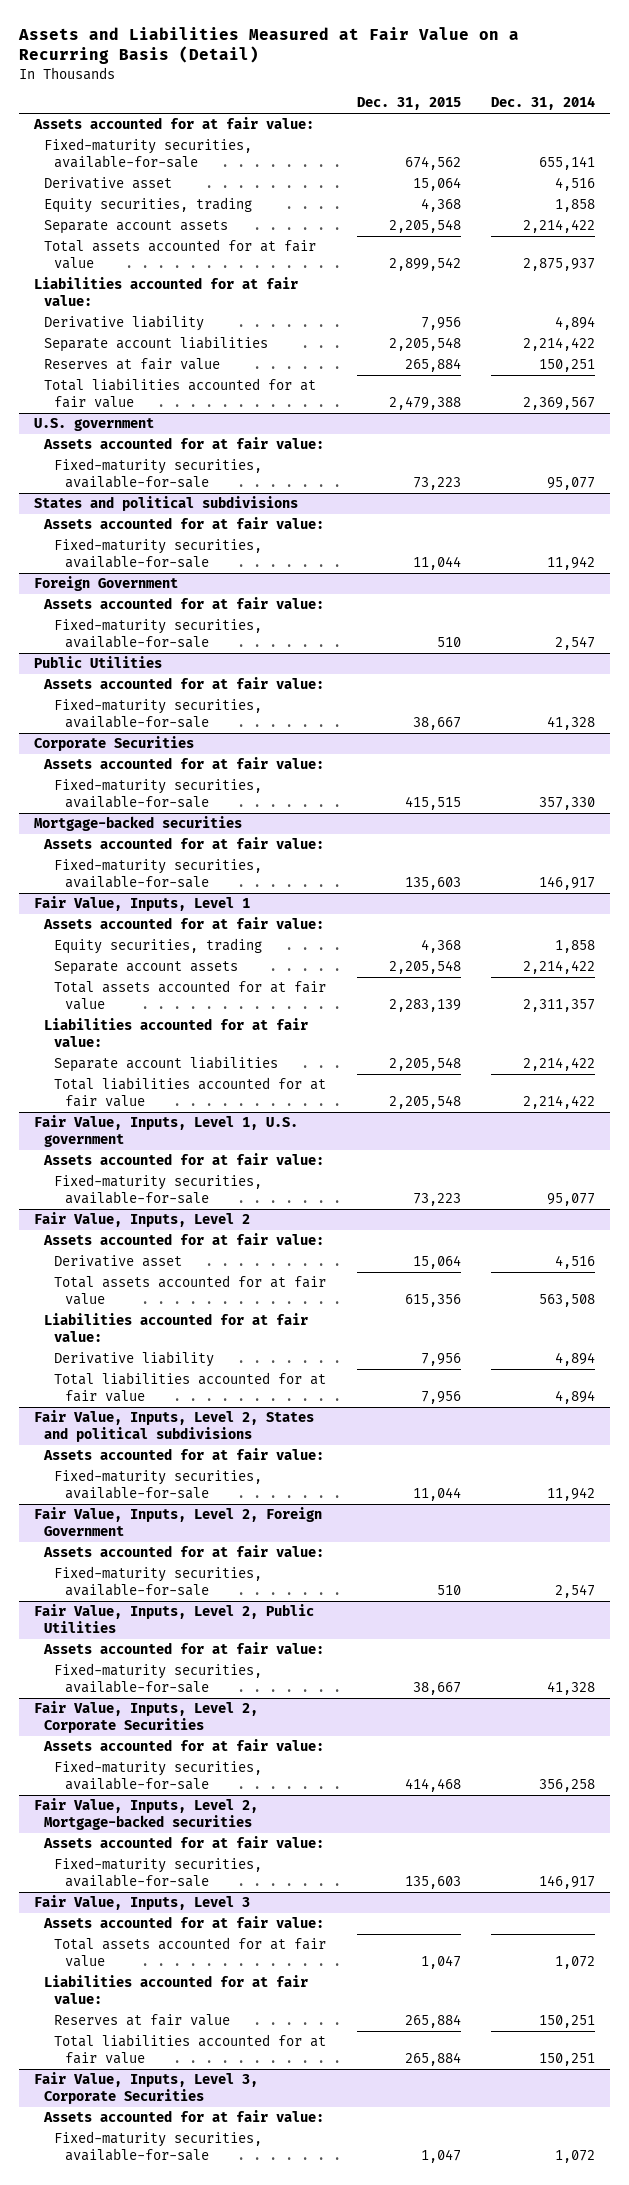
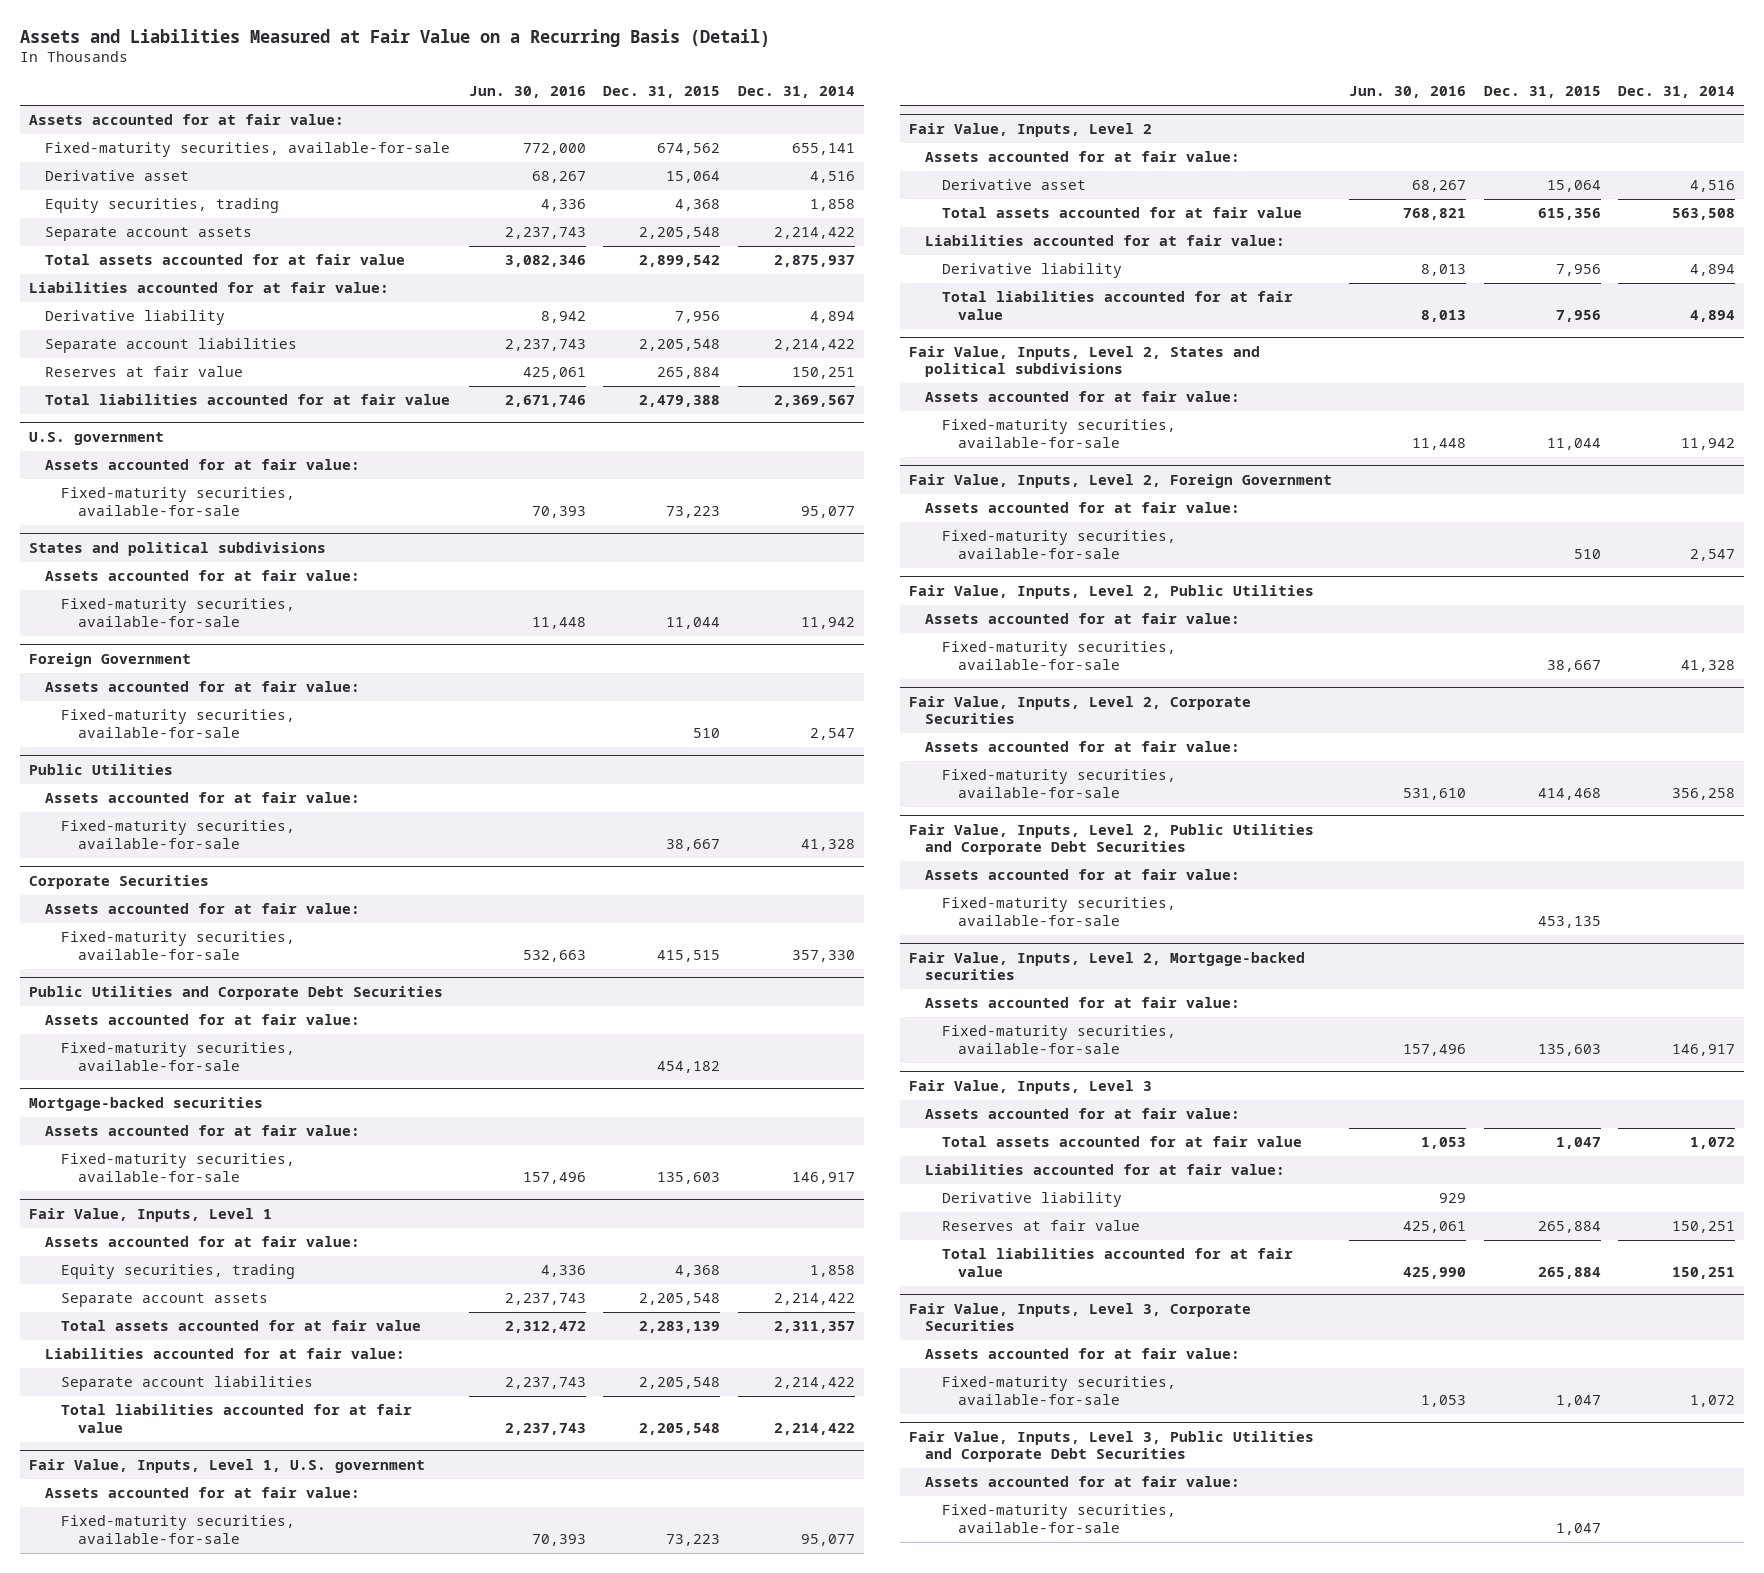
none -> [469,86,587,99] Jun. 30, 2016
none -> [28,986,443,1001] Public Utilities and Corporate Debt Securities
none -> [45,1014,361,1026] Assets accounted for at fair value:
none -> [61,1042,296,1071] Fixed-maturity securities, available-for-sale
none -> [908,824,1314,856] Fair Value, Inputs, Level 2, Public Utilities and Corporate Debt Securities
none -> [925,869,1241,881] Assets accounted for at fair value:
none -> [941,897,1176,926] Fixed-maturity securities, available-for-sale
none -> [941,1192,1122,1208] Derivative liability
none -> [908,1431,1314,1463] Fair Value, Inputs, Level 3, Public Utilities and Corporate Debt Securities
none -> [925,1476,1241,1488] Assets accounted for at fair value:
none -> [941,1504,1176,1533] Fixed-maturity securities, available-for-sale

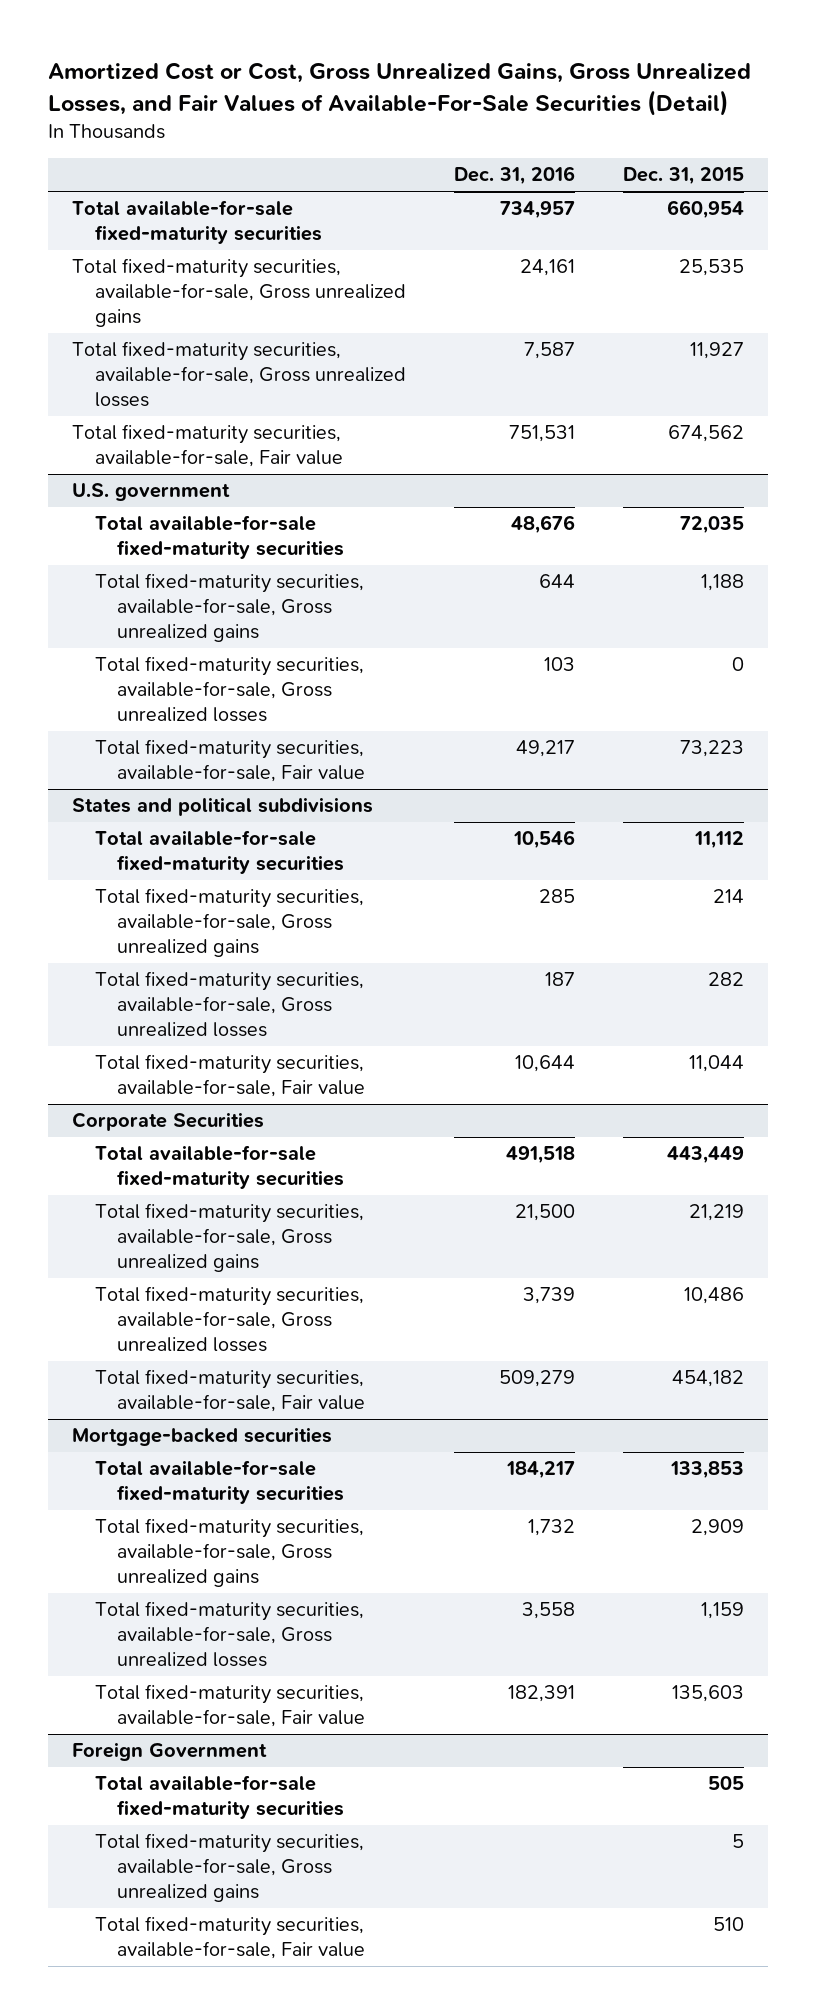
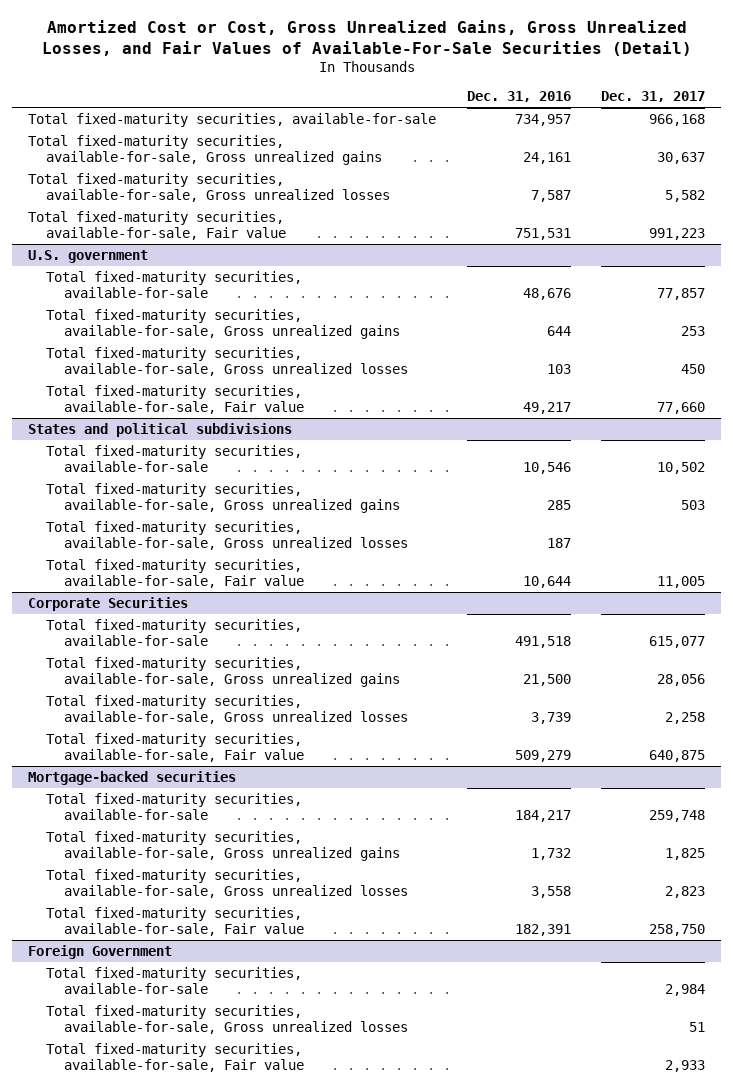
[622,167,744,186] Dec. 31, 2015 -> none
none -> [601,91,706,103] Dec. 31, 2017
[72,200,322,245] Total available-for-sale fixed-maturity securities -> [27,112,436,127] Total fixed-maturity securities, available-for-sale
[94,515,345,560] Total available-for-sale fixed-maturity securities -> [46,270,303,299] Total fixed-maturity securities, available-for-sale
[94,830,345,875] Total available-for-sale fixed-maturity securities -> [46,444,303,473] Total fixed-maturity securities, available-for-sale
[94,1145,345,1190] Total available-for-sale fixed-maturity securities -> [46,618,303,647] Total fixed-maturity securities, available-for-sale
[94,1460,345,1505] Total available-for-sale fixed-maturity securities -> [46,792,303,821] Total fixed-maturity securities, available-for-sale
[94,1775,345,1820] Total available-for-sale fixed-maturity securities -> [46,966,303,995] Total fixed-maturity securities, available-for-sale
[94,1833,364,1903] Total fixed-maturity securities, available-for-sale, Gross unrealized gains -> [46,1004,409,1035] Total fixed-maturity securities, available-for-sale, Gross unrealized losses

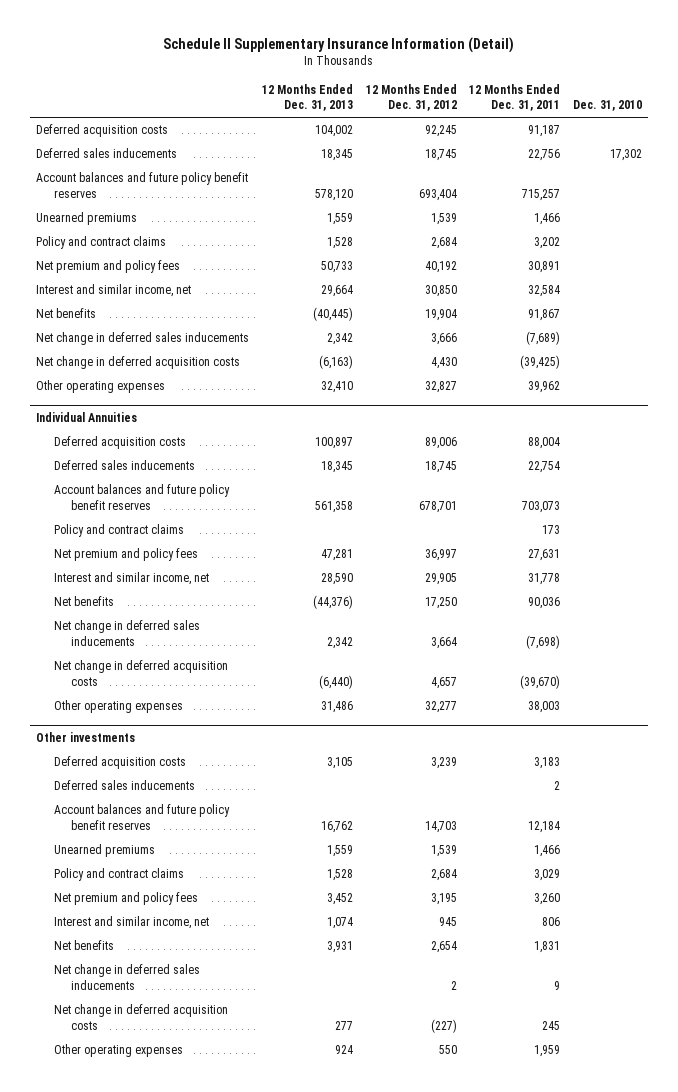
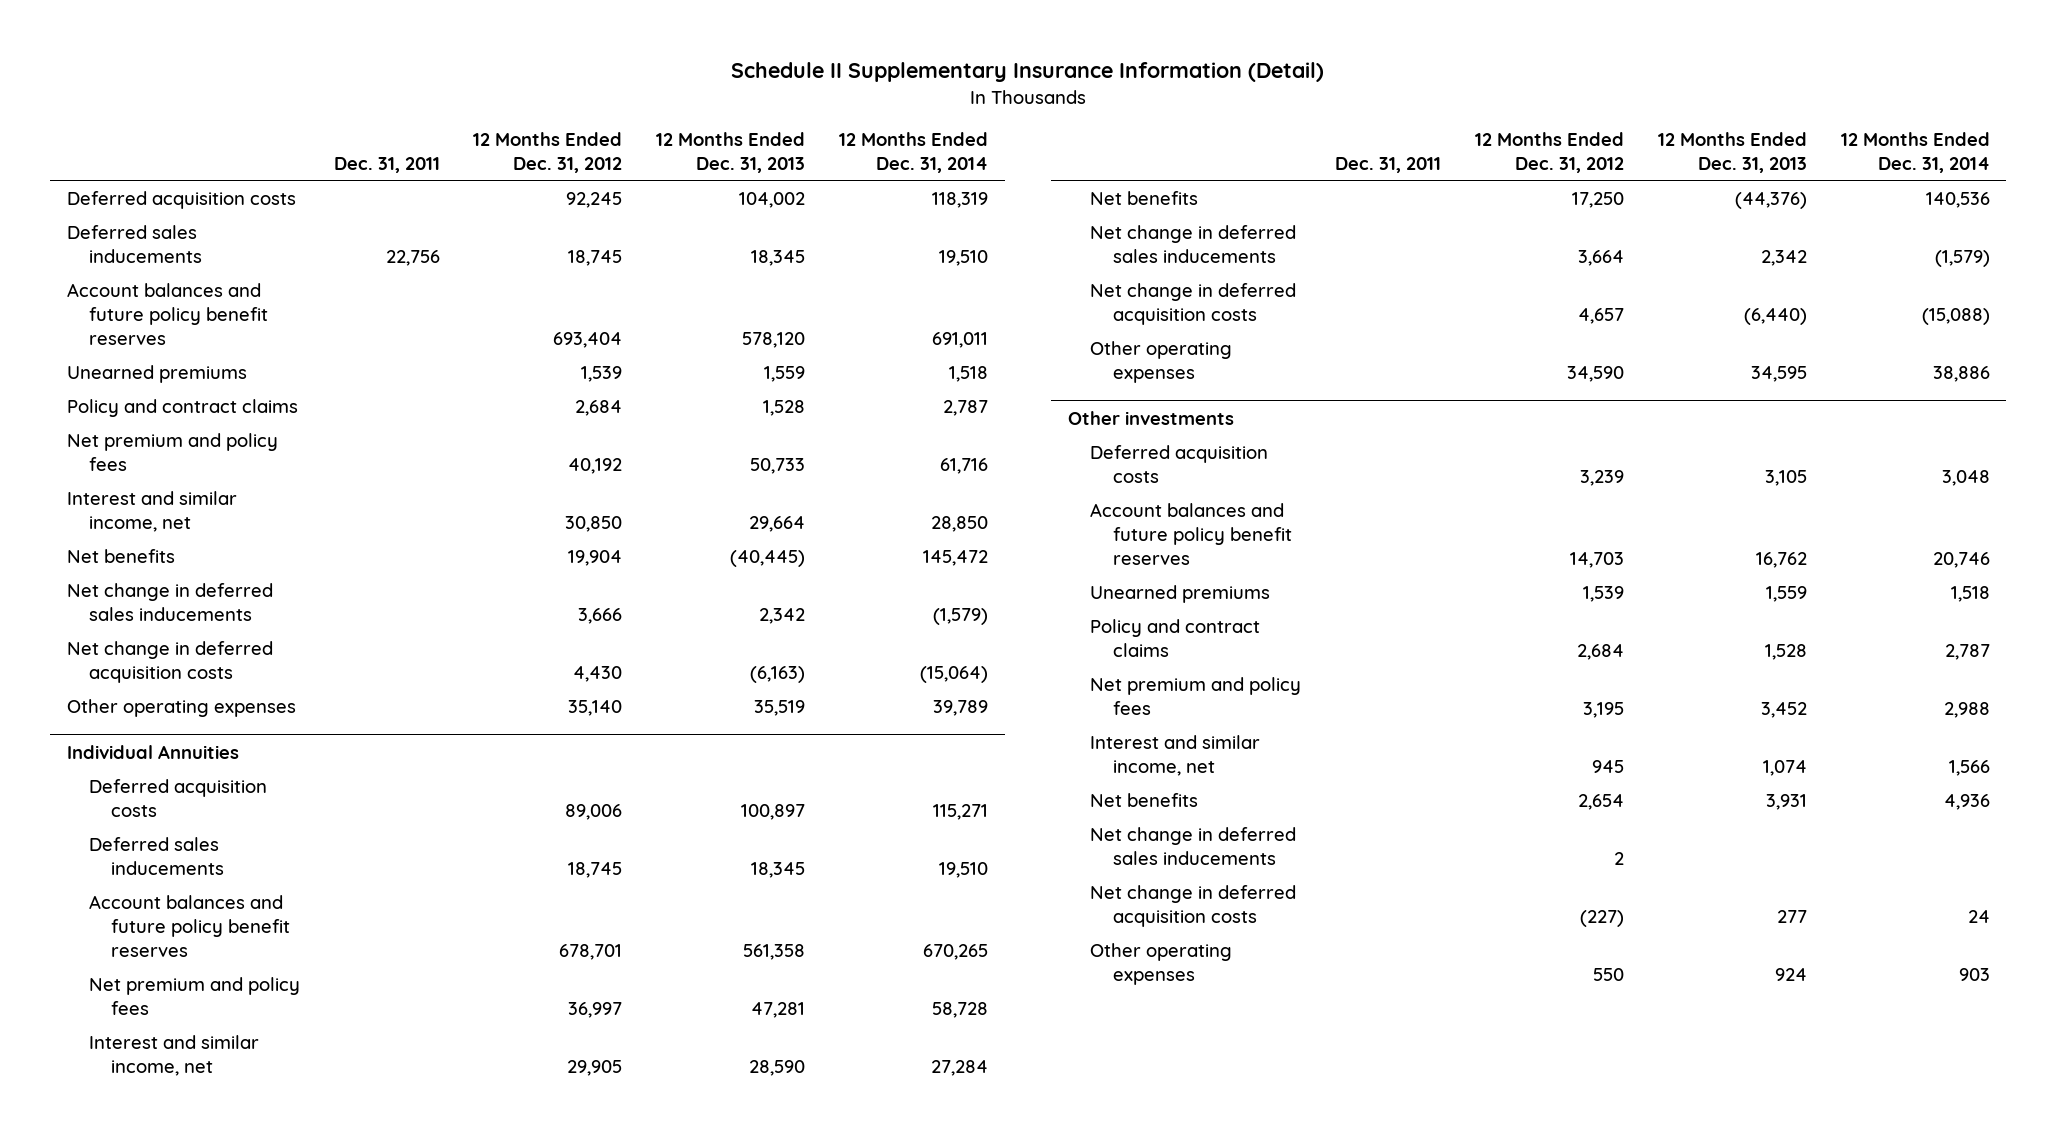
[469,84,561,112] 12 Months Ended Dec. 31, 2011 -> none
[572,100,642,112] Dec. 31, 2010 -> none
none -> [333,156,440,173] Dec. 31, 2011
none -> [838,131,988,173] 12 Months Ended Dec. 31, 2014
[320,381,353,394] 32,410 -> [754,699,806,716] 35,519
[424,381,457,394] 32,827 -> [568,699,623,716] 35,140
[53,524,184,538] Policy and contract claims -> none
[320,701,353,714] 31,486 -> [1750,365,1807,382] 34,595
[424,701,457,714] 32,277 -> [1566,365,1624,382] 34,590
[53,780,195,791] Deferred sales inducements -> none

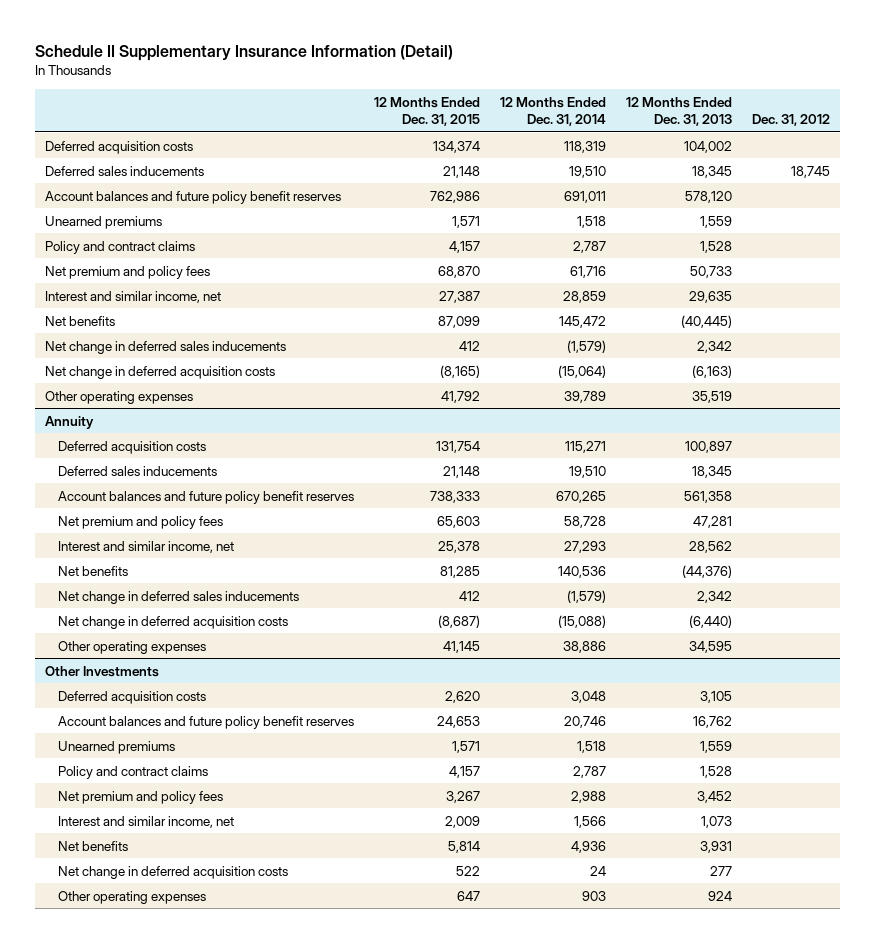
[333,156,440,173] Dec. 31, 2011 -> none
[473,131,623,173] 12 Months Ended Dec. 31, 2012 -> none
none -> [374,96,481,127] 12 Months Ended Dec. 31, 2015
none -> [751,114,830,127] Dec. 31, 2012
[749,515,806,532] 29,664 -> [688,290,732,303] 29,635
[930,515,988,532] 28,850 -> [563,290,607,303] 28,859
[66,744,239,759] Individual Annuities -> none
none -> [45,415,95,429] Annuity
[749,1059,806,1076] 28,590 -> [688,540,732,553] 28,562
[930,1059,988,1076] 27,284 -> [564,540,607,553] 27,293
[1068,410,1235,425] Other investments -> [45,665,160,677] Other Investments
[1762,759,1807,776] 1,074 -> [700,815,732,828] 1,073
[1090,826,1297,865] Net change in deferred sales inducements -> none

